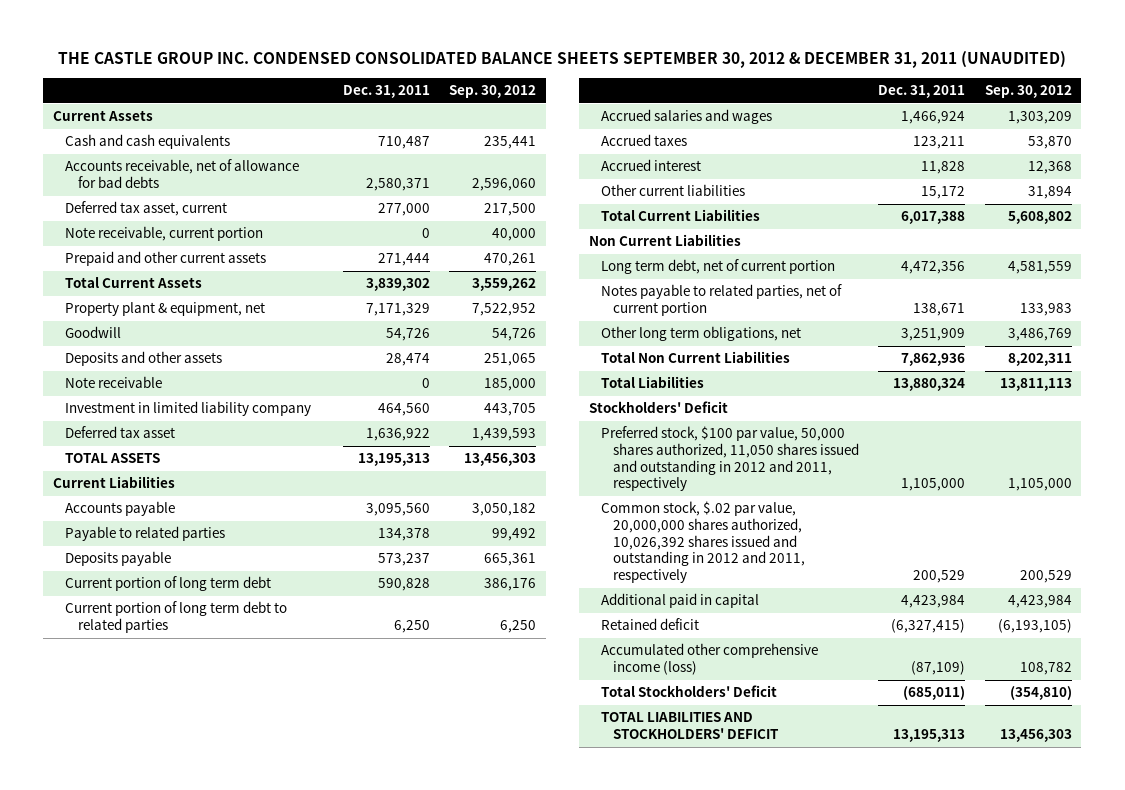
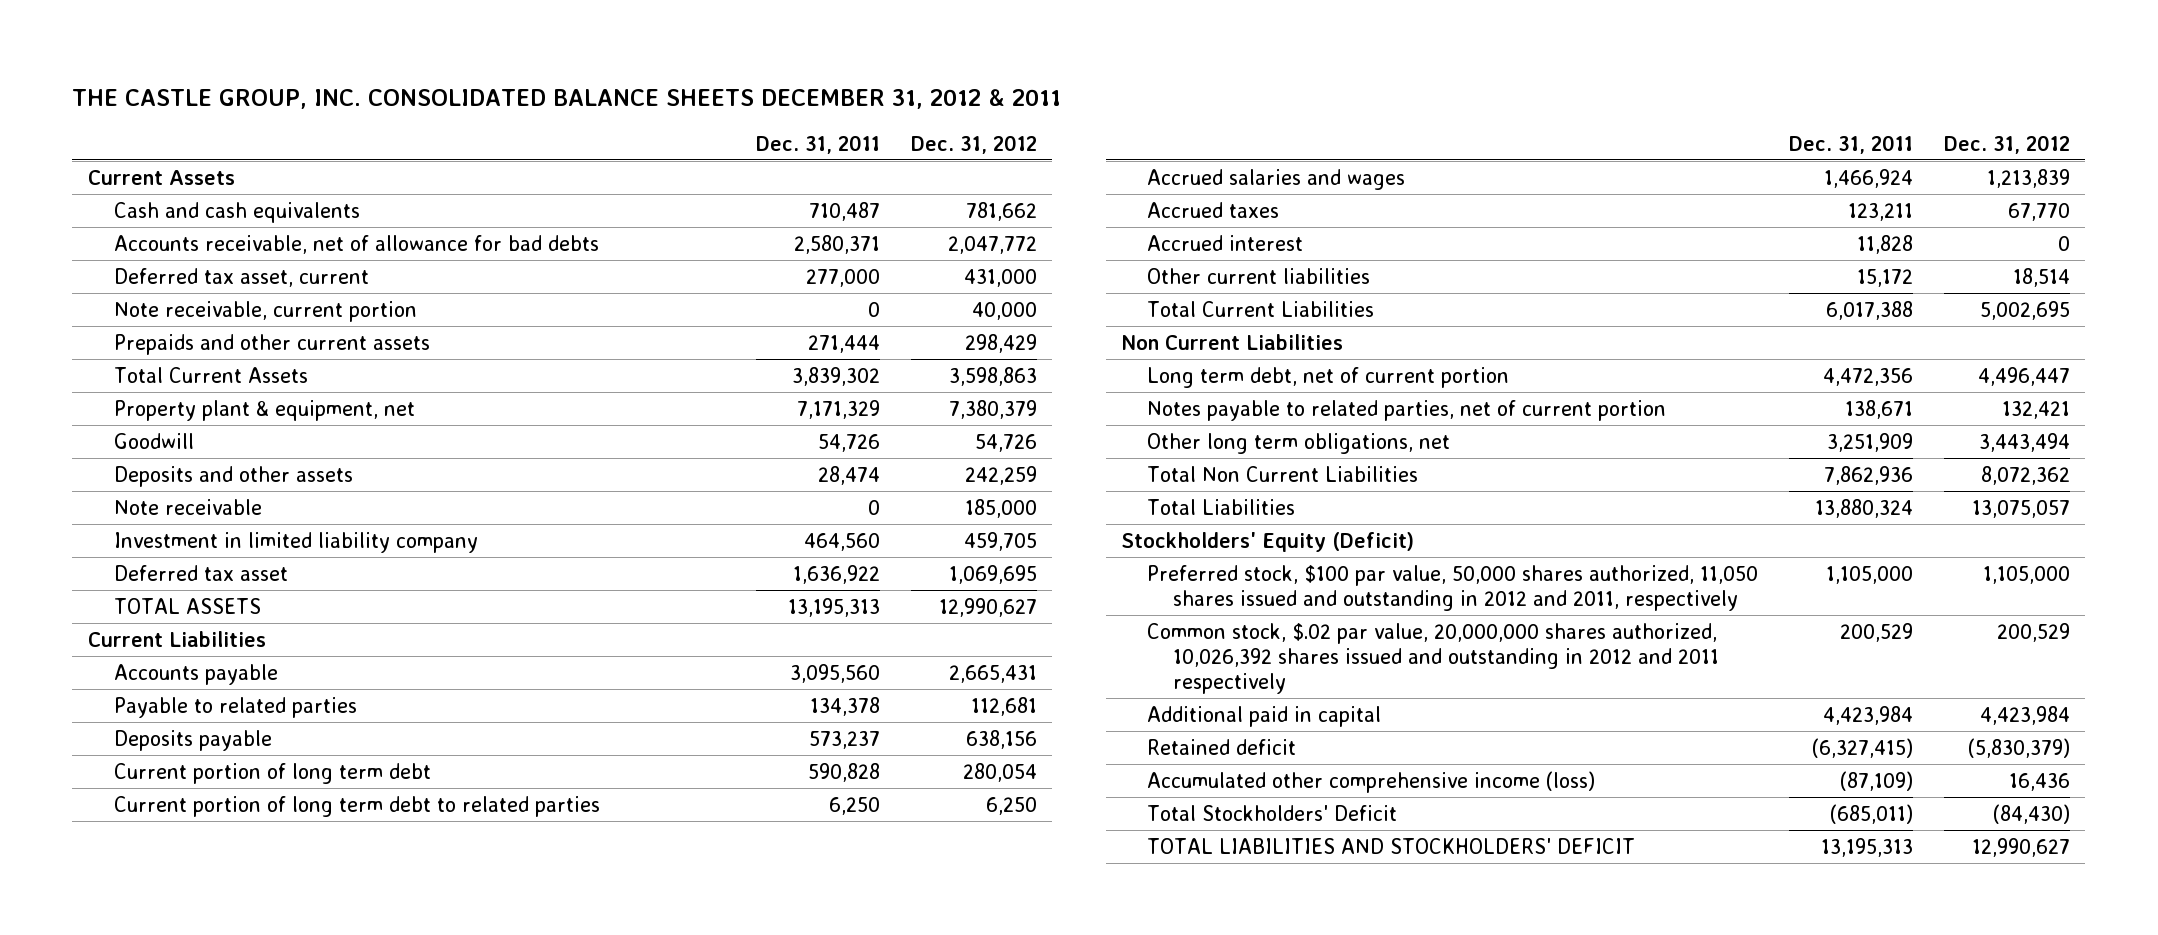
[58,51,1067,69] THE CASTLE GROUP INC. CONDENSED CONSOLIDATED BALANCE SHEETS SEPTEMBER 30, 2012 & DECEMBER 31, 2011 (UNAUDITED) -> [72,88,1062,109] THE CASTLE GROUP, INC. CONSOLIDATED BALANCE SHEETS DECEMBER 31, 2012 & 2011
[449,84,537,98] Sep. 30, 2012 -> none
none -> [910,134,1037,154] Dec. 31, 2012
[65,251,267,267] Prepaid and other current assets -> [113,333,430,355] Prepaids and other current assets
[588,401,728,414] Stockholders' Deficit -> [1121,531,1415,552] Stockholders' Equity (Deficit)
[600,501,806,583] Common stock, $.02 par value, 20,000,000 shares authorized, 10,026,392 shares issued and outstanding in 2012 and 2011, respectively -> [1147,622,1720,694] Common stock, $.02 par value, 20,000,000 shares authorized, 10,026,392 shares issued and outstanding in 2012 and 2011 respectively

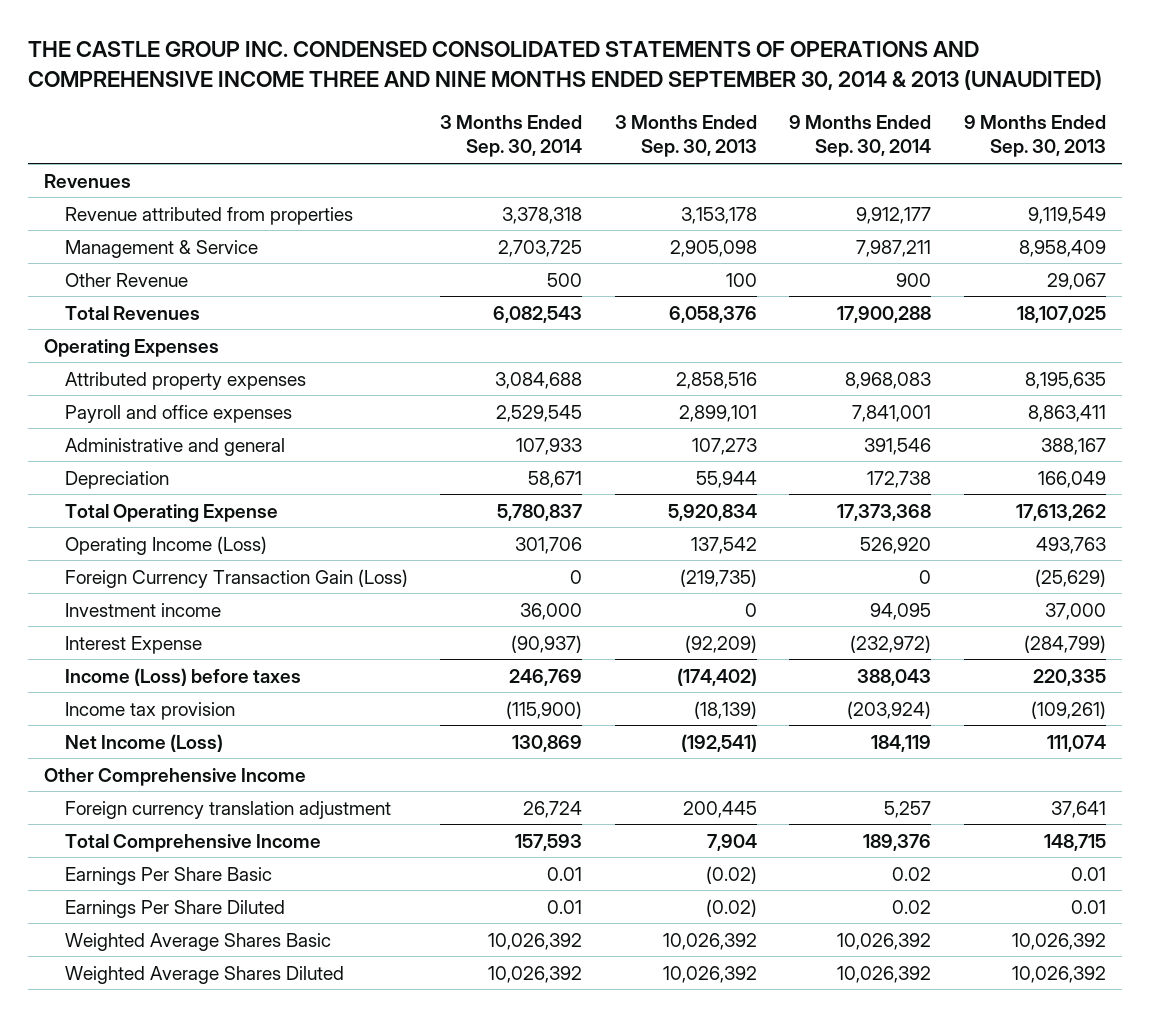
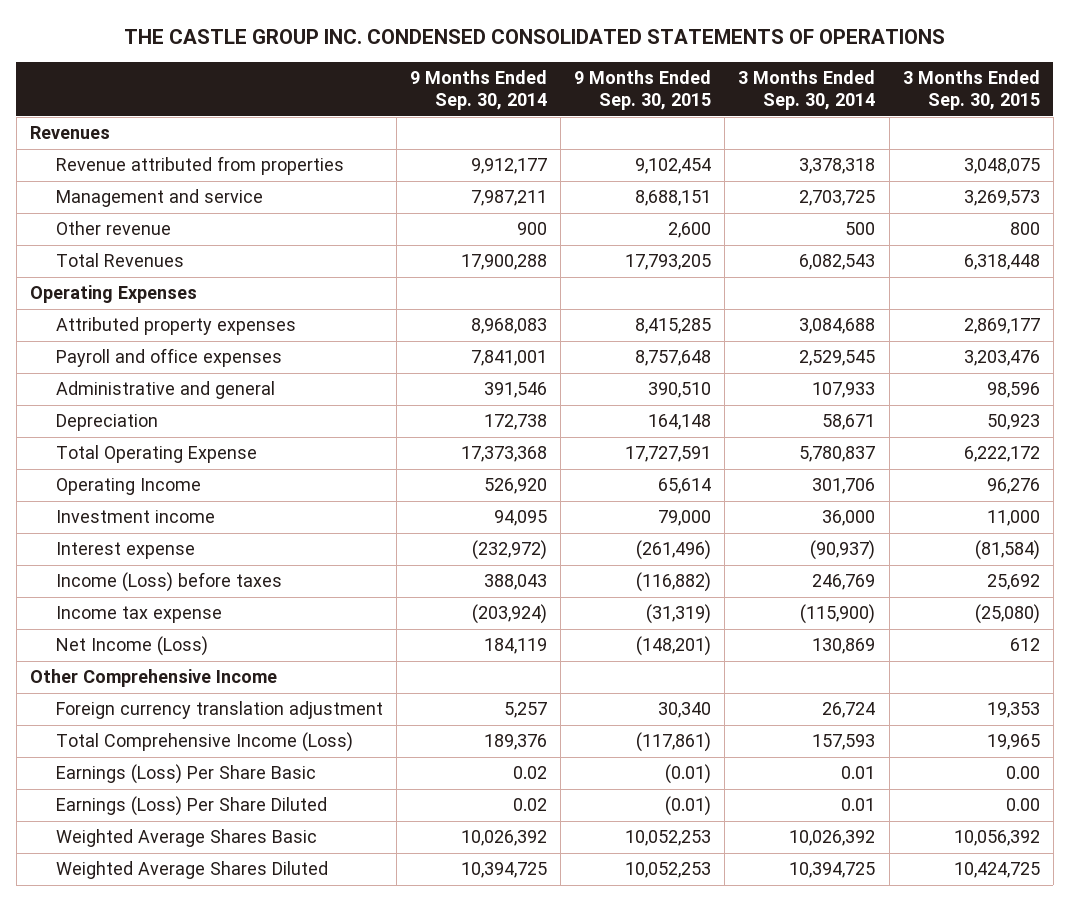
[27,41,1102,90] THE CASTLE GROUP INC. CONDENSED CONSOLIDATED STATEMENTS OF OPERATIONS AND COMPREHENSIVE INCOME THREE AND NINE MONTHS ENDED SEPTEMBER 30, 2014 & 2013 (UNAUDITED) -> [123,28,945,44] THE CASTLE GROUP INC. CONDENSED CONSOLIDATED STATEMENTS OF OPERATIONS
[614,115,757,158] 3 Months Ended Sep. 30, 2013 -> none
[963,115,1106,158] 9 Months Ended Sep. 30, 2013 -> none
none -> [574,70,712,111] 9 Months Ended Sep. 30, 2015
none -> [902,70,1040,111] 3 Months Ended Sep. 30, 2015
[64,239,258,258] Management & Service -> [55,189,263,208] Management and service
[64,272,188,287] Other Revenue -> [55,221,171,236] Other revenue
[64,568,408,588] Foreign Currency Transaction Gain (Loss) -> none
[64,535,267,555] Operating Income (Loss) -> [55,478,201,496] Operating Income
[64,635,202,654] Interest Expense -> [55,542,195,560] Interest expense
[64,701,235,720] Income tax provision -> [55,606,222,624] Income tax expense
[64,833,321,852] Total Comprehensive Income -> [55,732,353,753] Total Comprehensive Income (Loss)
[64,866,272,885] Earnings Per Share Basic -> [55,764,316,785] Earnings (Loss) Per Share Basic
[64,899,285,918] Earnings Per Share Diluted -> [55,796,327,817] Earnings (Loss) Per Share Diluted
[488,965,583,983] 10,026,392 -> [789,862,876,879] 10,394,725
[837,965,932,983] 10,026,392 -> [460,862,547,879] 10,394,725

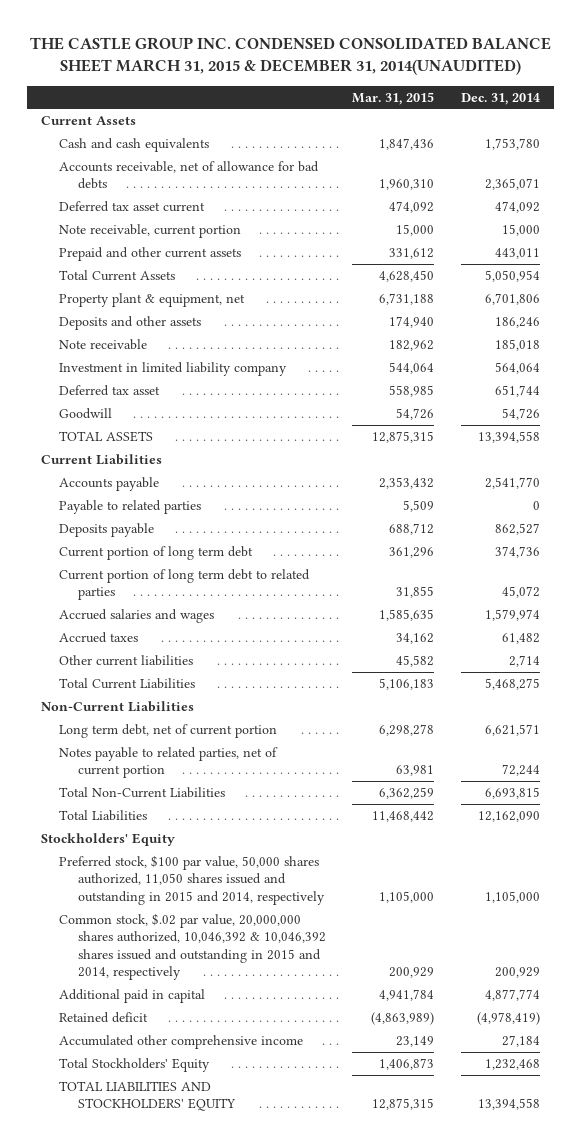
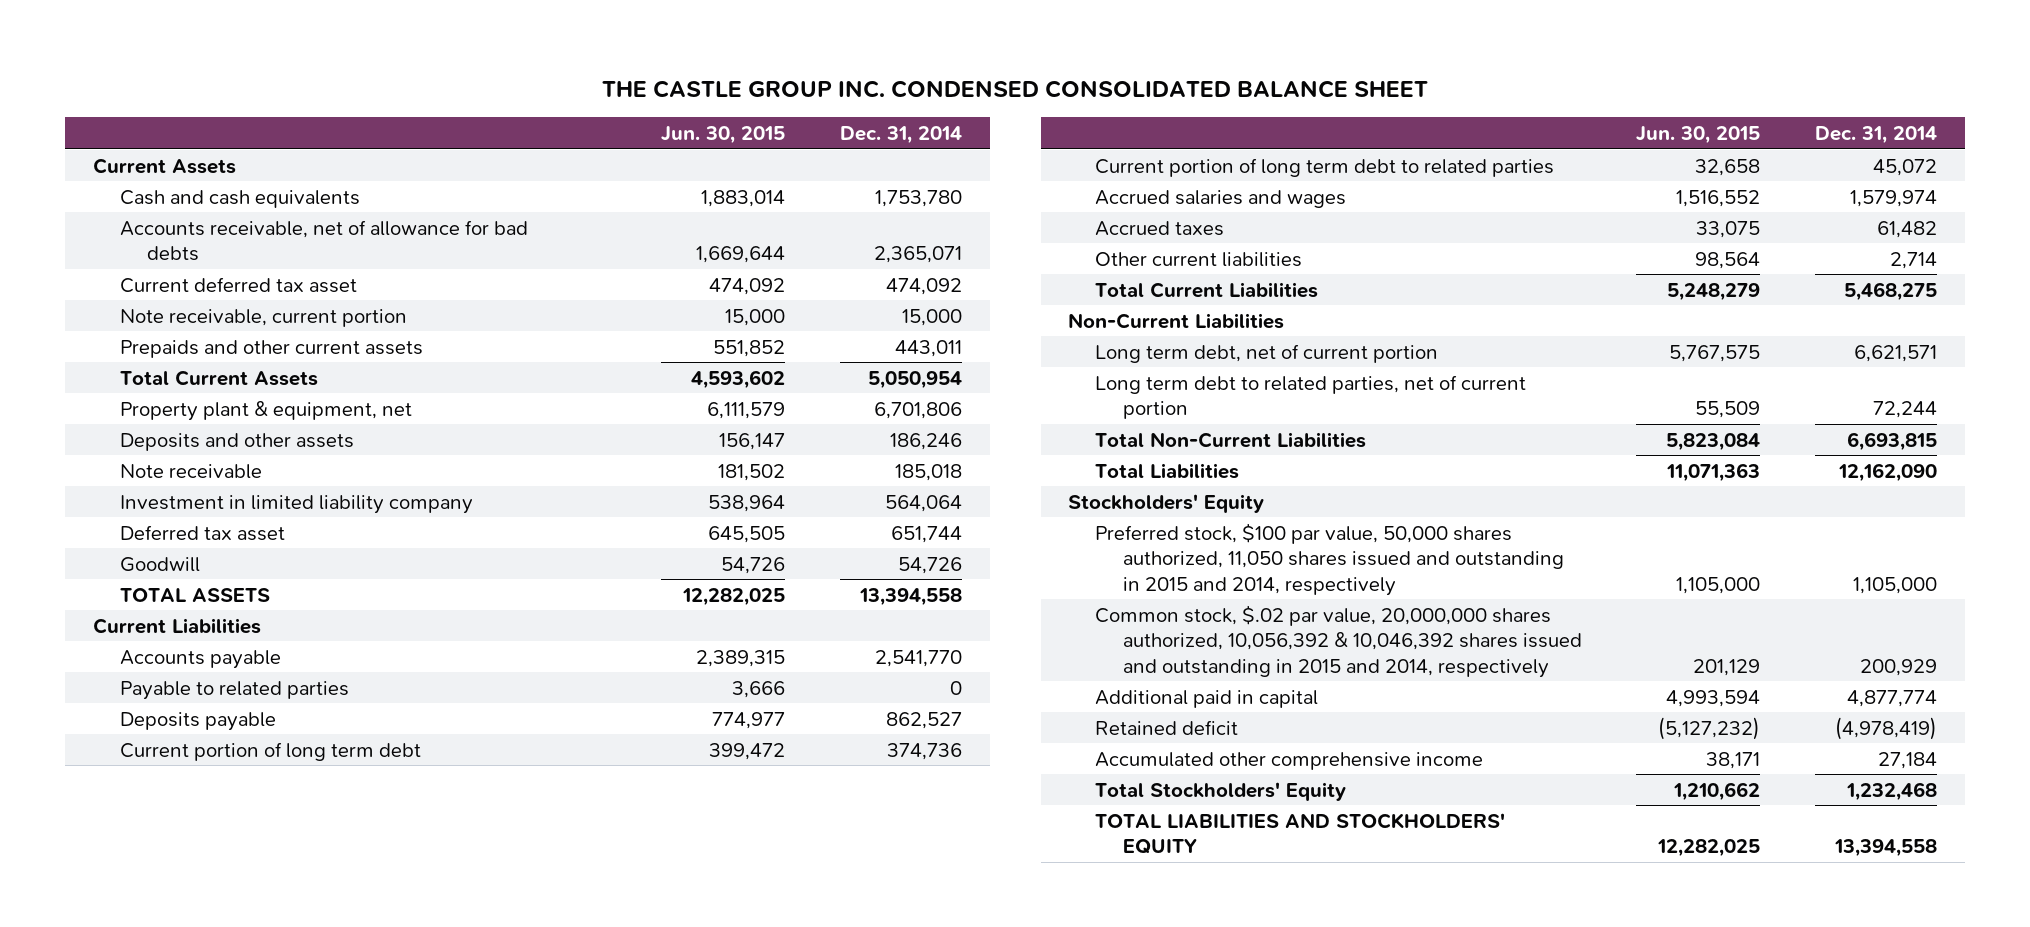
[29,37,551,76] THE CASTLE GROUP INC. CONDENSED CONSOLIDATED BALANCE SHEET MARCH 31, 2015 & DECEMBER 31, 2014(UNAUDITED) -> [602,79,1429,98] THE CASTLE GROUP INC. CONDENSED CONSOLIDATED BALANCE SHEET
[352,91,435,105] Mar. 31, 2015 -> none
none -> [661,125,786,144] Jun. 30, 2015
[59,200,206,212] Deferred tax asset current -> [120,276,358,293] Current deferred tax asset
[59,246,242,261] Prepaid and other current assets -> [120,339,424,358] Prepaids and other current assets
[59,746,279,779] Notes payable to related parties, net of current portion -> [1095,374,1527,420] Long term debt to related parties, net of current portion
[59,912,326,981] Common stock, $.02 par value, 20,000,000 shares authorized, 10,046,392 & 10,046,392 shares issued and outstanding in 2015 and 2014, respectively -> [1095,604,1582,678] Common stock, $.02 par value, 20,000,000 shares authorized, 10,056,392 & 10,046,392 shares issued and outstanding in 2015 and 2014, respectively

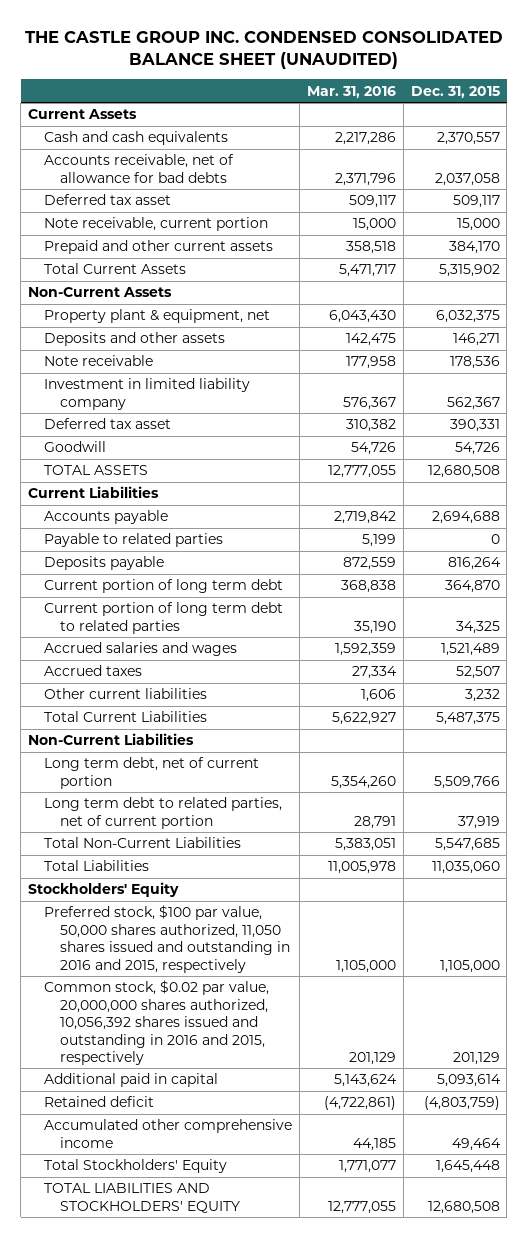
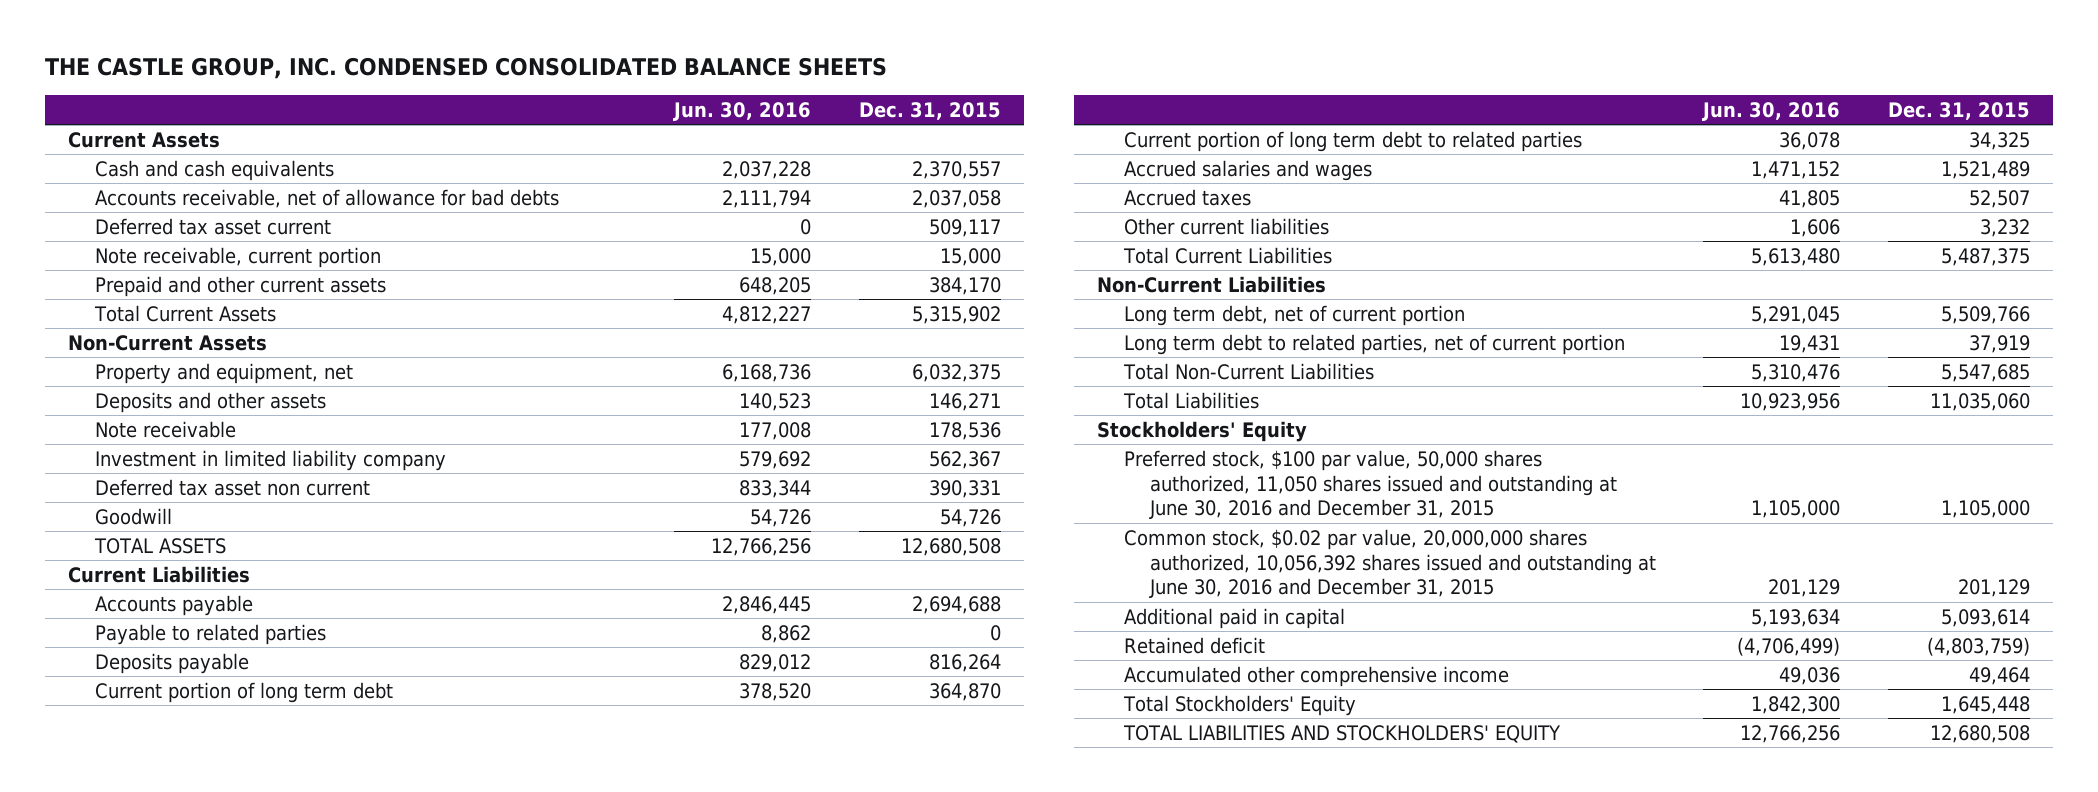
[24,31,503,70] THE CASTLE GROUP INC. CONDENSED CONSOLIDATED BALANCE SHEET (UNAUDITED) -> [44,57,887,80] THE CASTLE GROUP, INC. CONDENSED CONSOLIDATED BALANCE SHEETS
[306,85,396,98] Mar. 31, 2016 -> none
none -> [673,101,812,121] Jun. 30, 2016
[44,194,172,206] Deferred tax asset -> [94,217,331,235] Deferred tax asset current
[44,309,271,324] Property plant & equipment, net -> [94,362,353,384] Property and equipment, net
[44,418,172,430] Deferred tax asset -> [94,478,370,496] Deferred tax asset non current
[44,905,291,973] Preferred stock, $100 par value, 50,000 shares authorized, 11,050 shares issued and outstanding in 2016 and 2015, respectively -> [1123,449,1618,520] Preferred stock, $100 par value, 50,000 shares authorized, 11,050 shares issued and outstanding at June 30, 2016 and December 31, 2015
[44,980,270,1065] Common stock, $0.02 par value, 20,000,000 shares authorized, 10,056,392 shares issued and outstanding in 2016 and 2015, respectively -> [1123,528,1657,599] Common stock, $0.02 par value, 20,000,000 shares authorized, 10,056,392 shares issued and outstanding at June 30, 2016 and December 31, 2015

